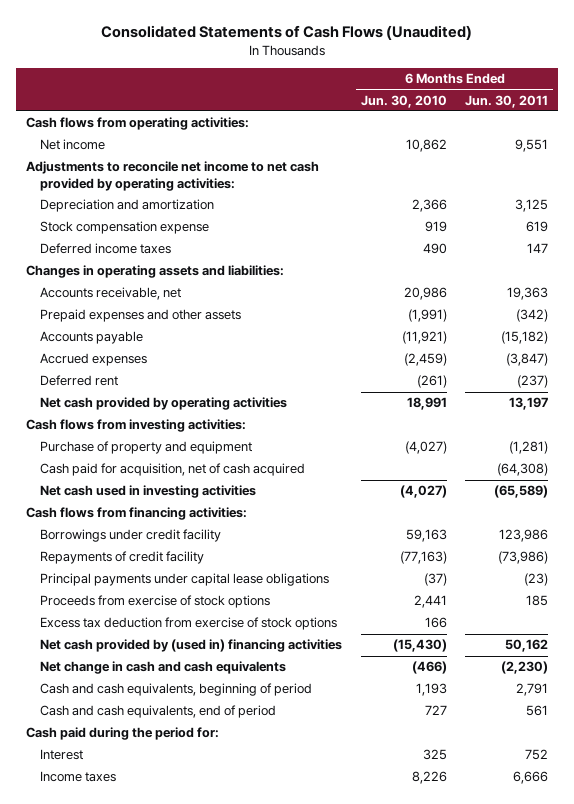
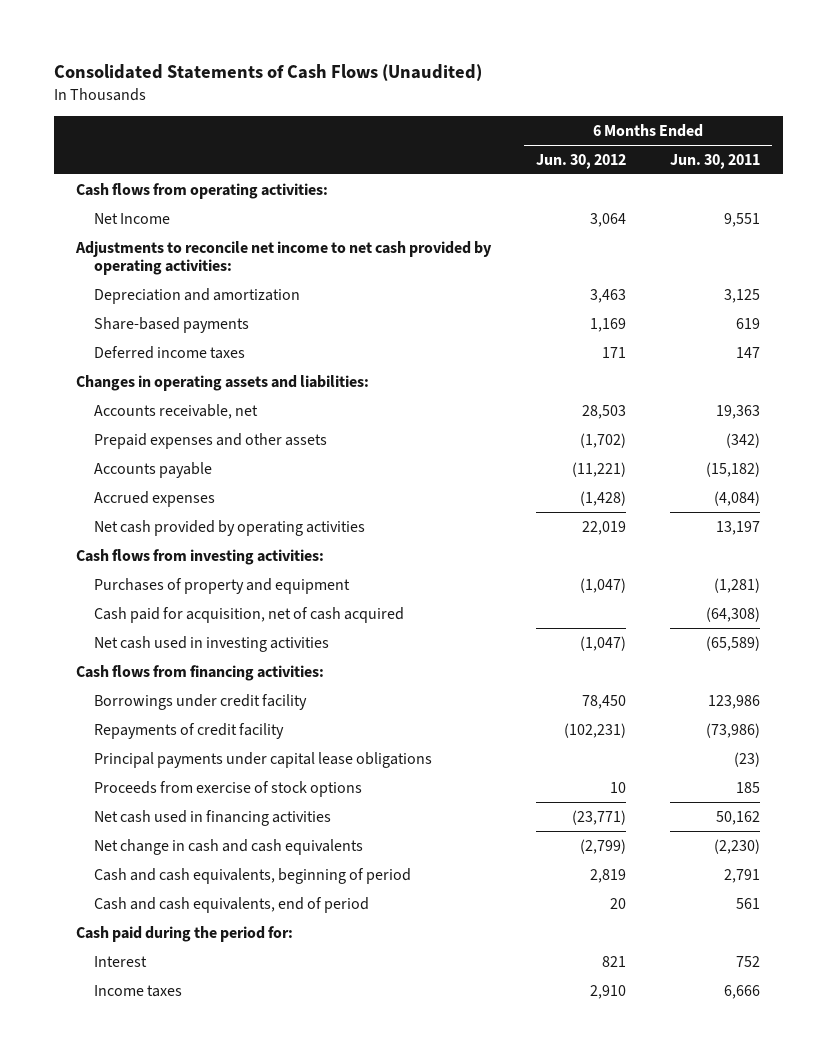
[360,94,447,108] Jun. 30, 2010 -> none
none -> [535,153,626,169] Jun. 30, 2012
[40,139,106,151] Net income -> [93,212,170,224] Net Income
[40,221,210,235] Stock compensation expense -> [93,316,249,333] Share-based payments
[40,375,119,387] Deferred rent -> none
[506,353,549,367] (3,847) -> [714,490,761,506] (4,084)
[40,441,253,455] Purchase of property and equipment -> [93,577,350,594] Purchases of property and equipment
[40,617,338,631] Excess tax deduction from exercise of stock options -> none
[40,639,343,653] Net cash provided by (used in) financing activities -> [93,809,331,826] Net cash used in financing activities

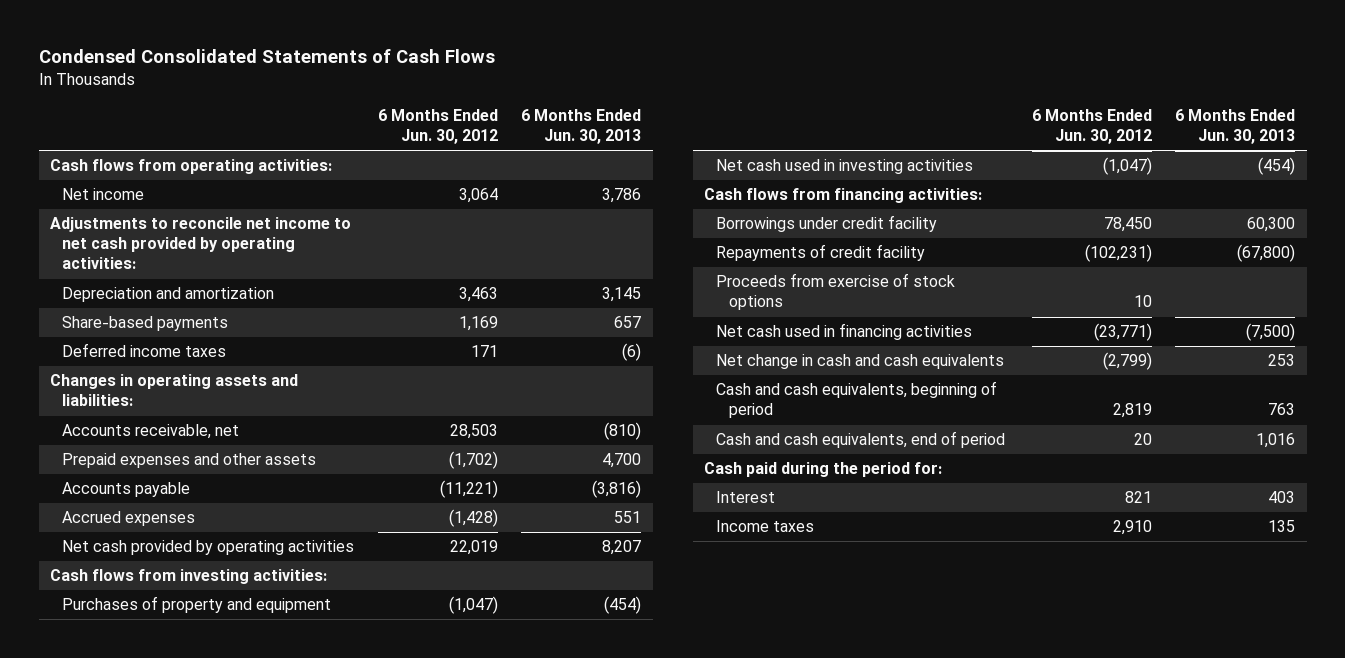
[53,64,482,82] Consolidated Statements of Cash Flows (Unaudited) -> [38,49,495,64] Condensed Consolidated Statements of Cash Flows
[670,153,761,169] Jun. 30, 2011 -> none
none -> [521,109,642,145] 6 Months Ended Jun. 30, 2013
[93,212,170,224] Net Income -> [62,188,145,201] Net income
[93,606,404,623] Cash paid for acquisition, net of cash acquired -> none
[93,751,432,768] Principal payments under capital lease obligations -> none

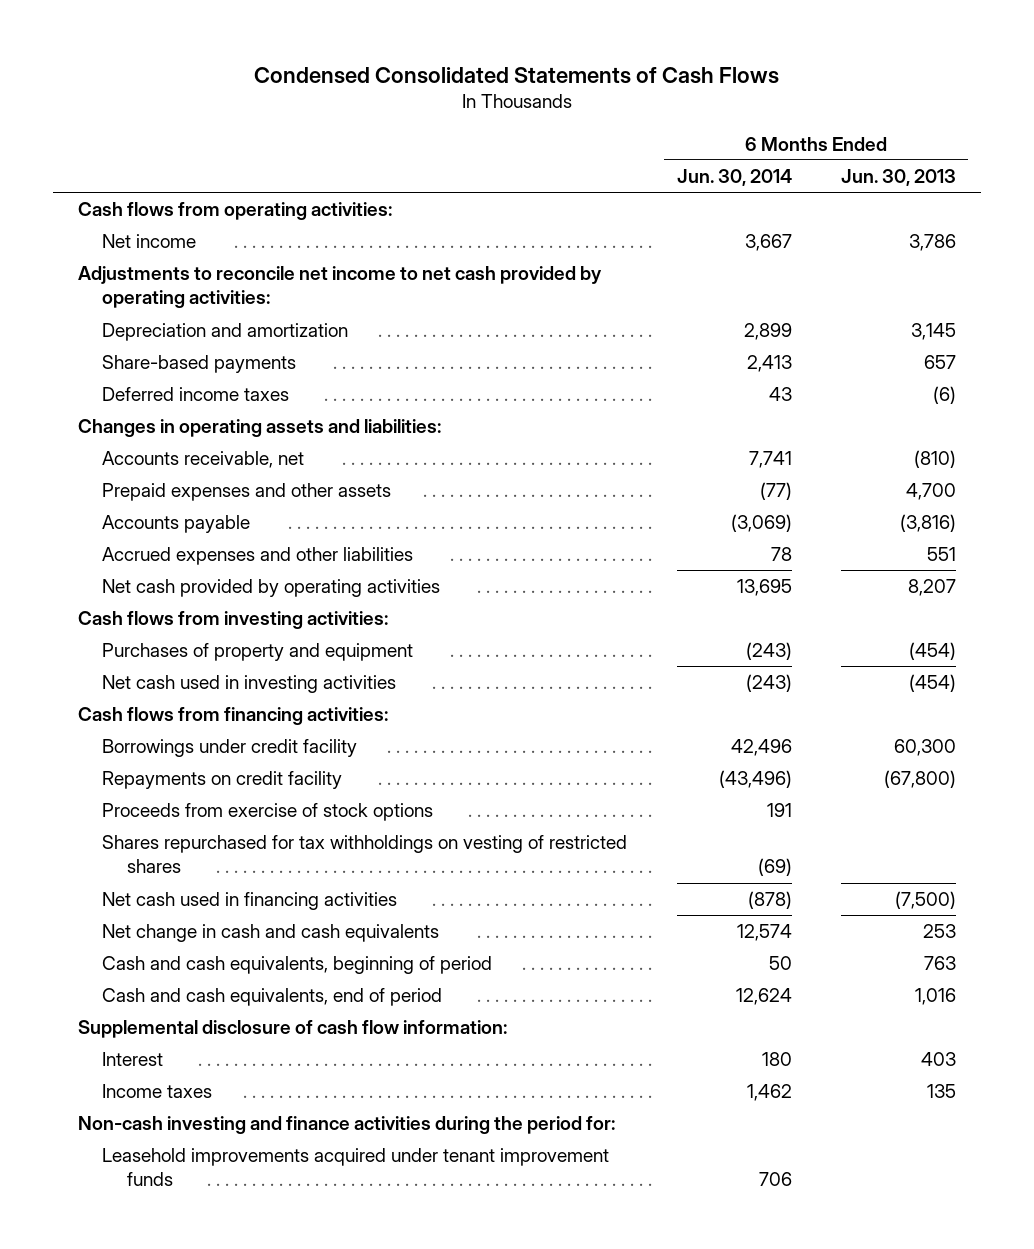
[377,109,498,145] 6 Months Ended Jun. 30, 2012 -> none
none -> [676,168,792,186] Jun. 30, 2014
[62,511,196,527] Accrued expenses -> [102,547,414,566] Accrued expenses and other liabilities
[716,244,926,262] Repayments of credit facility -> [102,771,343,790] Repayments on credit facility
none -> [102,835,628,874] Shares repurchased for tax withholdings on vesting of restricted shares
[704,462,943,478] Cash paid during the period for: -> none
none -> [77,1020,507,1039] Supplemental disclosure of cash flow information:
none -> [77,1116,615,1135] Non-cash investing and finance activities during the period for:
none -> [102,1148,610,1187] Leasehold improvements acquired under tenant improvement funds

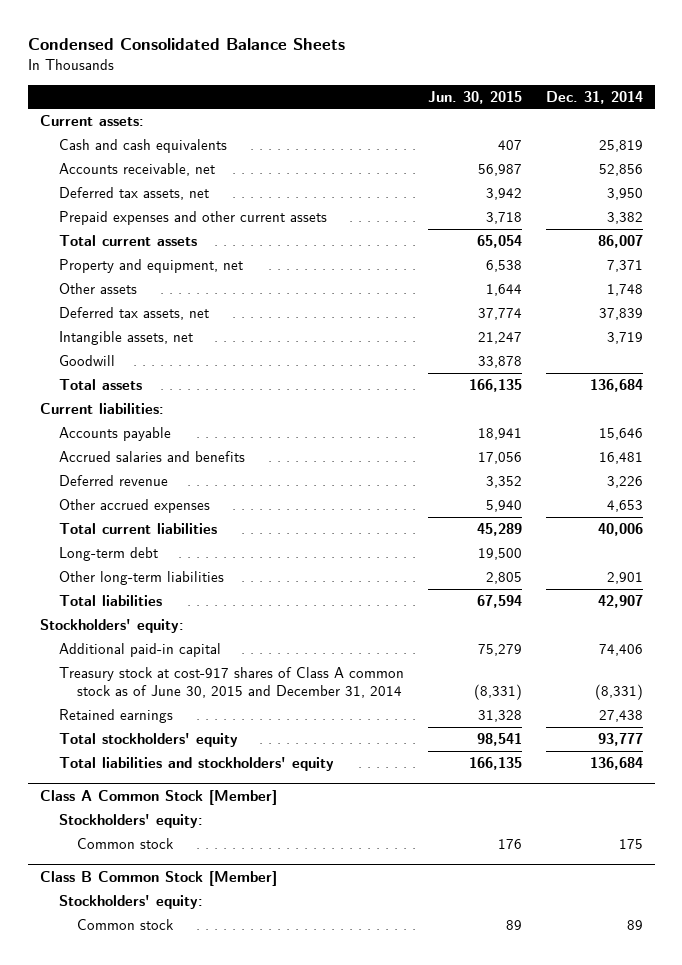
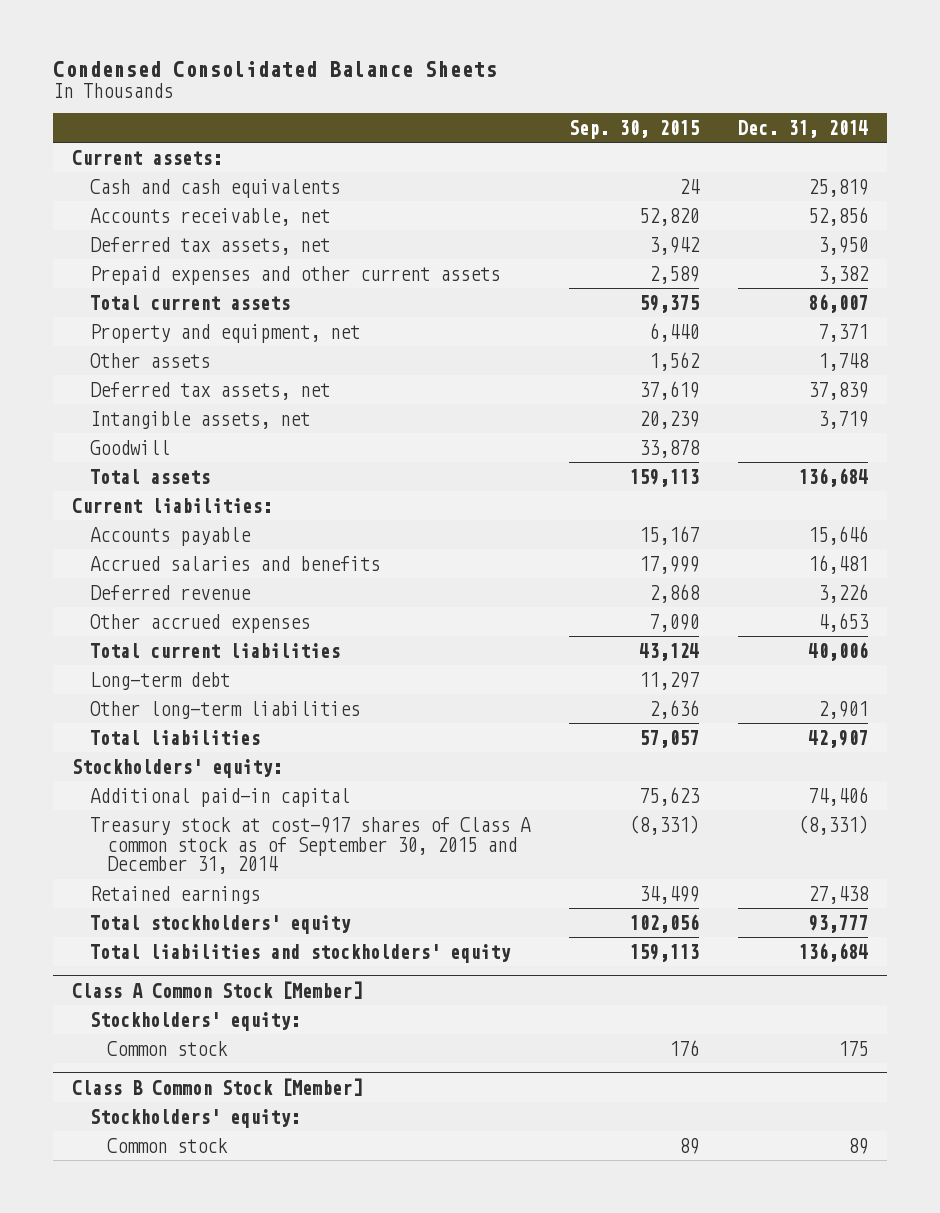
[427,90,522,104] Jun. 30, 2015 -> none
none -> [568,119,699,139] Sep. 30, 2015
[58,667,404,698] Treasury stock at cost-917 shares of Class A common stock as of June 30, 2015 and December 31, 2014 -> [89,816,531,875] Treasury stock at cost-917 shares of Class A common stock as of September 30, 2015 and December 31, 2014

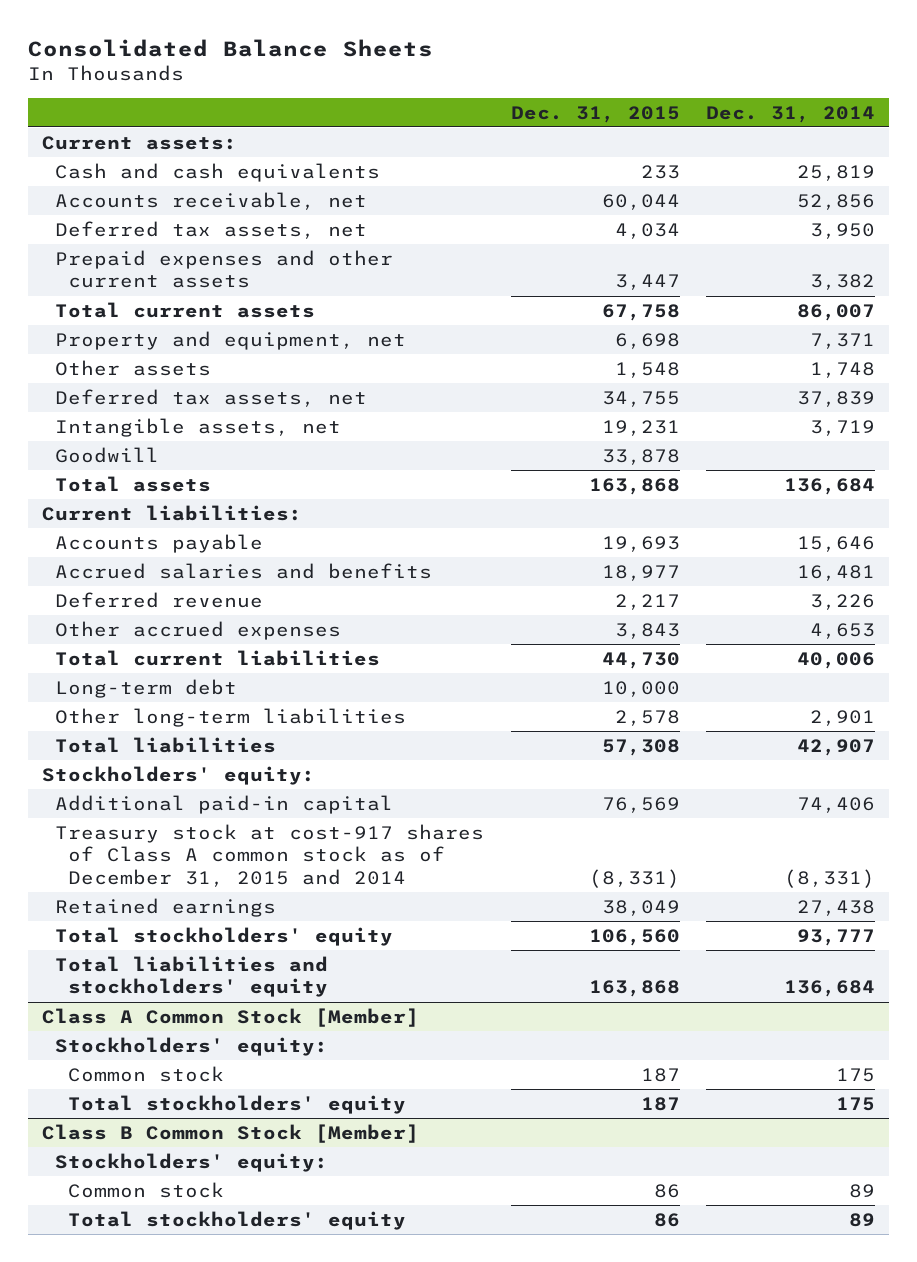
[52,60,497,77] Condensed Consolidated Balance Sheets -> [28,38,434,57] Consolidated Balance Sheets
[568,119,699,139] Sep. 30, 2015 -> none
none -> [510,105,680,123] Dec. 31, 2015
[89,816,531,875] Treasury stock at cost-917 shares of Class A common stock as of September 30, 2015 and December 31, 2014 -> [54,823,484,888] Treasury stock at cost-917 shares of Class A common stock as of December 31, 2015 and 2014
none -> [68,1094,407,1114] Total stockholders' equity
none -> [68,1210,407,1230] Total stockholders' equity

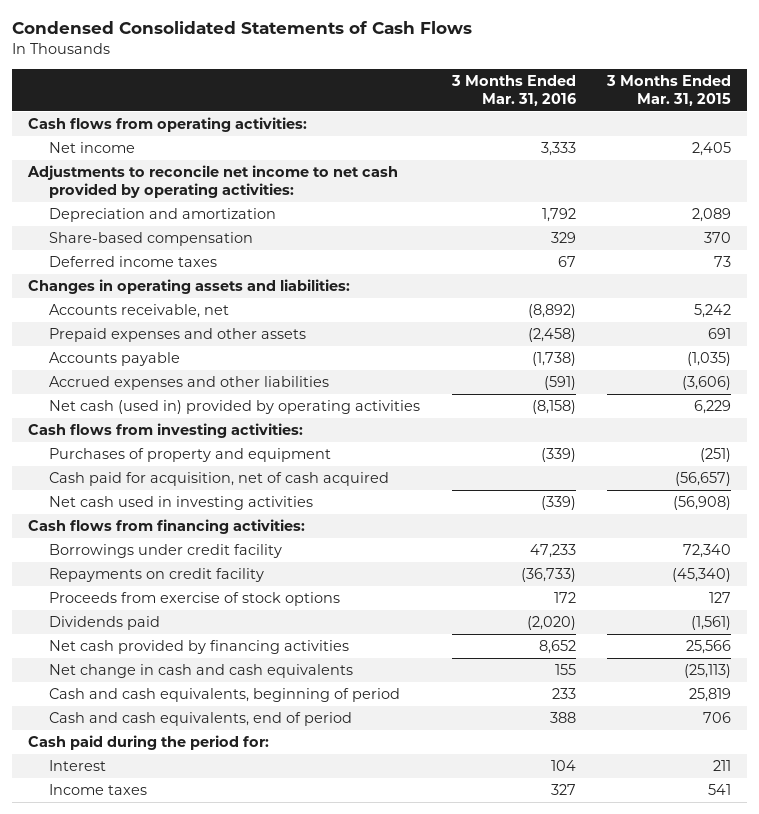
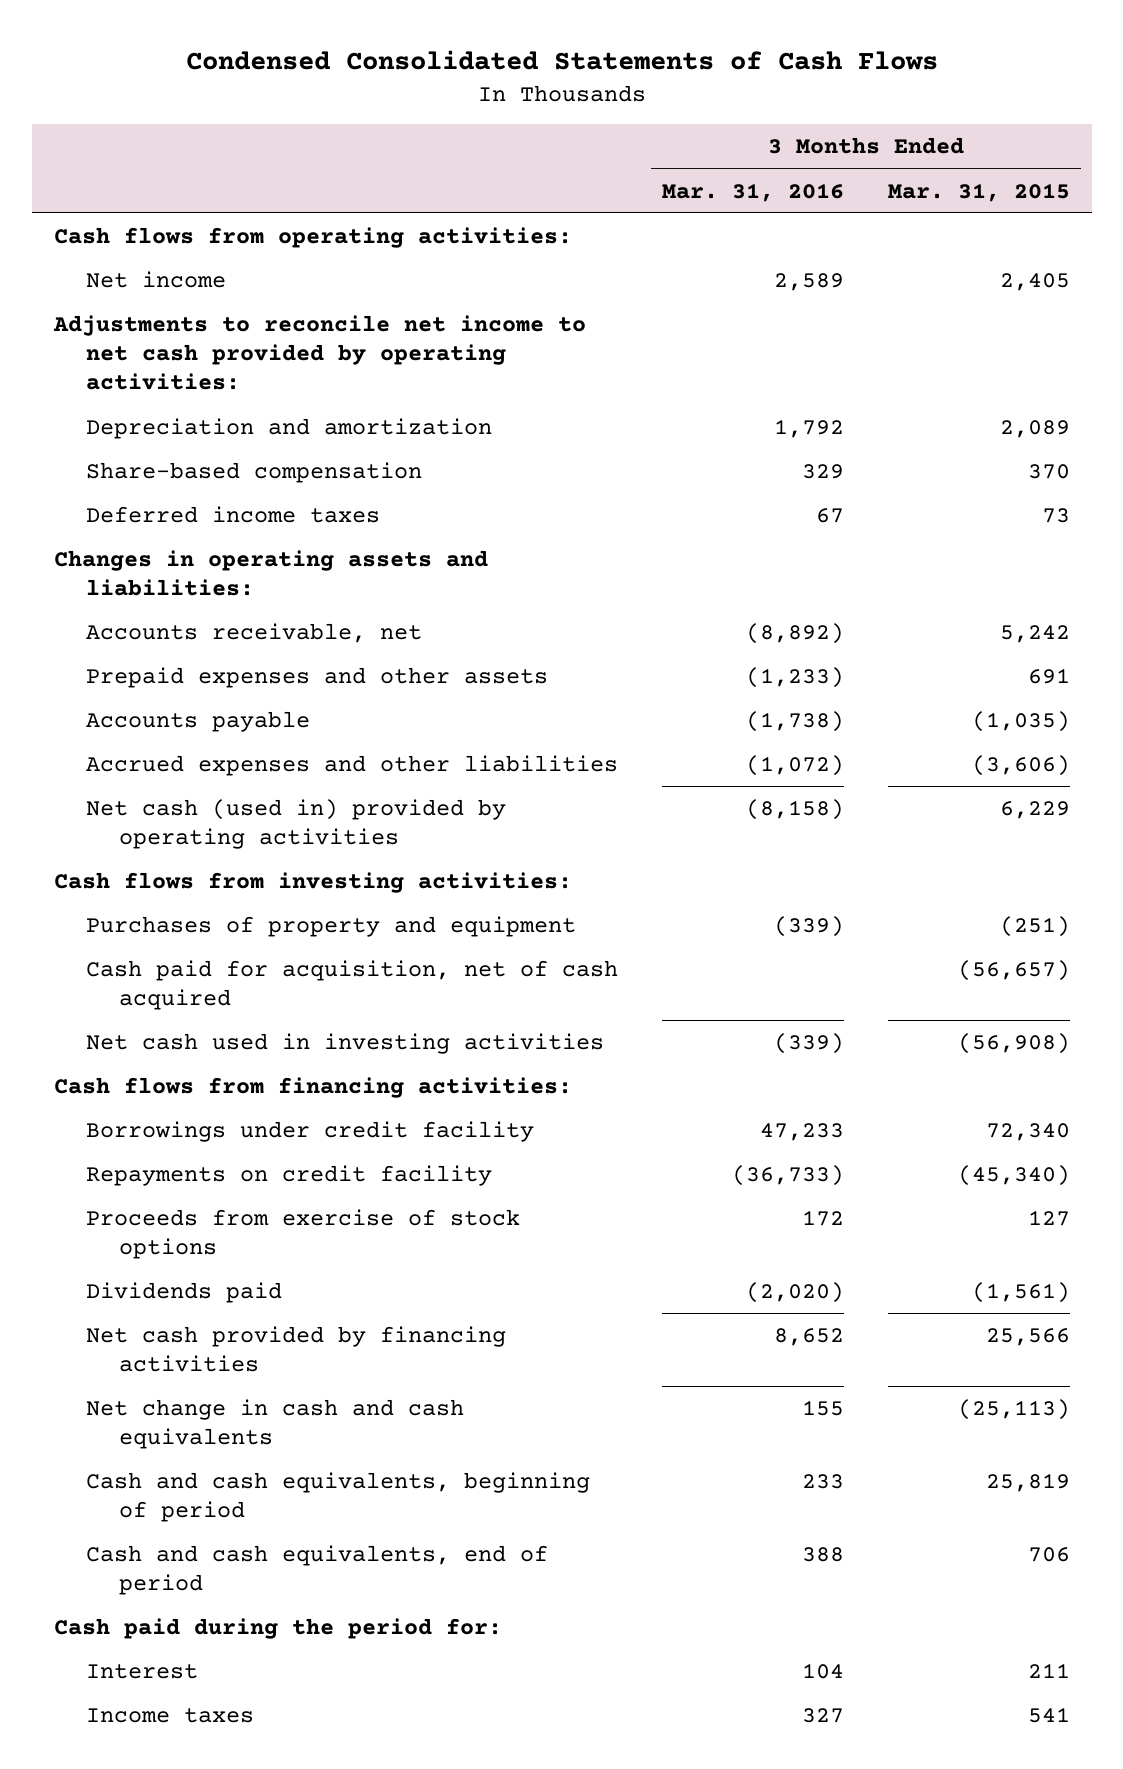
[540,141,576,156] 3,333 -> [774,273,845,292] 2,589
[527,327,576,342] (2,458) -> [746,667,845,689] (1,233)
[543,375,576,390] (591) -> [746,755,845,777] (1,072)

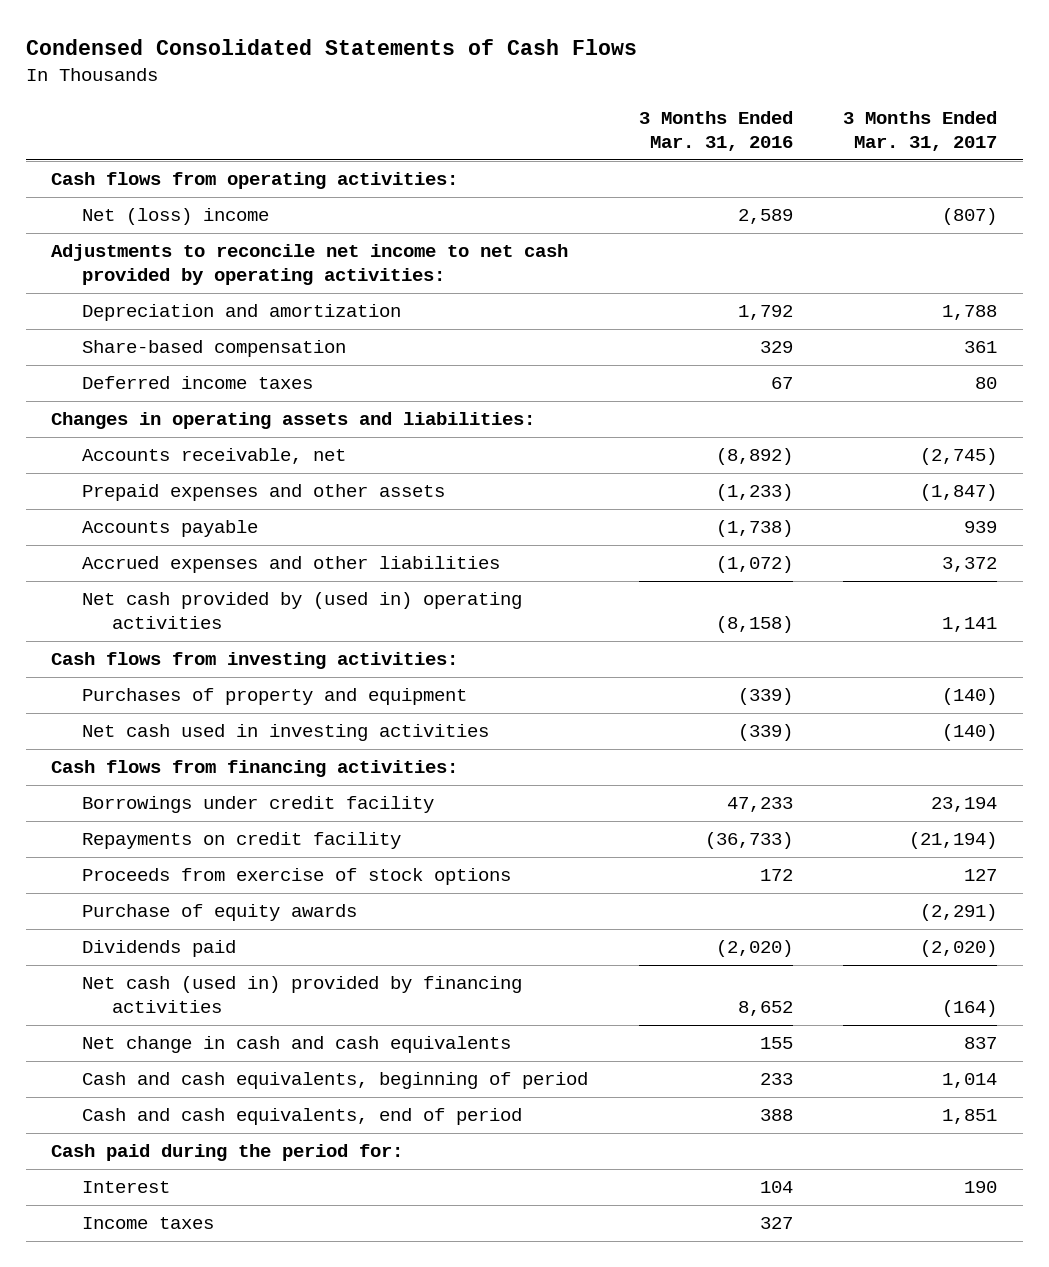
[887,182,1070,202] Mar. 31, 2015 -> none
none -> [843,111,998,151] 3 Months Ended Mar. 31, 2017
[86,271,227,289] Net income -> [81,208,269,226] Net (loss) income
[86,799,507,850] Net cash (used in) provided by operating activities -> [81,592,522,630] Net cash provided by (used in) operating activities
[86,960,619,1011] Cash paid for acquisition, net of cash acquired -> none
none -> [81,904,357,922] Purchase of equity awards
[86,1326,507,1373] Net cash provided by financing activities -> [81,976,522,1014] Net cash (used in) provided by financing activities

